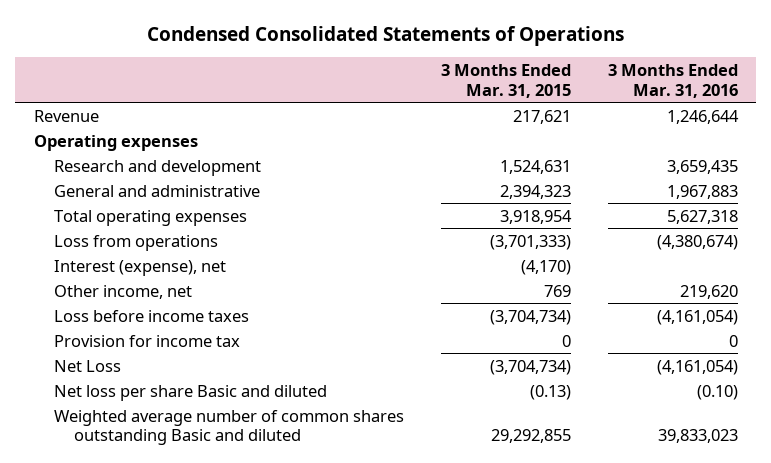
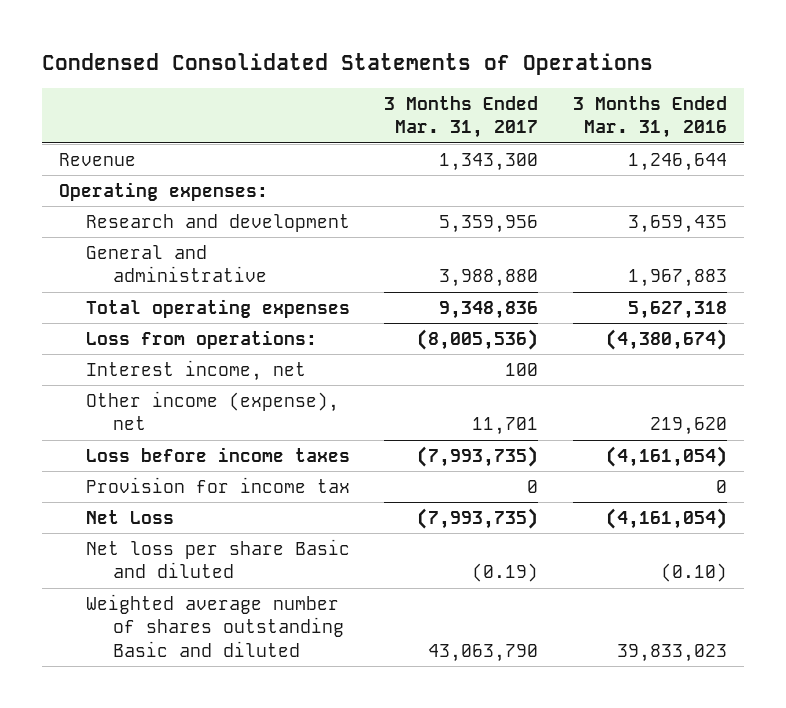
[440,63,571,98] 3 Months Ended Mar. 31, 2015 -> none
none -> [384,96,539,139] 3 Months Ended Mar. 31, 2017
[33,134,198,151] Operating expenses -> [59,181,269,201] Operating expenses:
[53,234,218,251] Loss from operations -> [85,329,317,349] Loss from operations:
[53,259,226,276] Interest (expense), net -> [85,359,306,381] Interest income, net
[53,284,192,299] Other income, net -> [85,390,339,431] Other income (expense), net
[53,409,404,446] Weighted average number of common shares outstanding Basic and diluted -> [85,593,344,657] Weighted average number of shares outstanding Basic and diluted

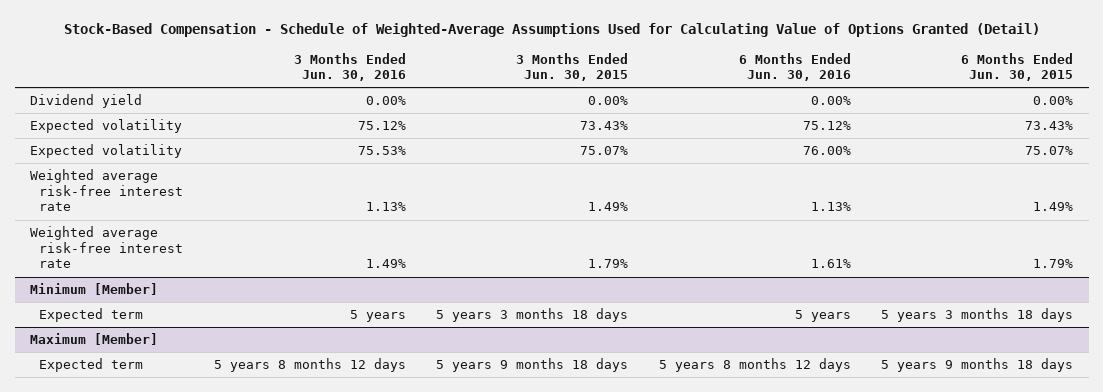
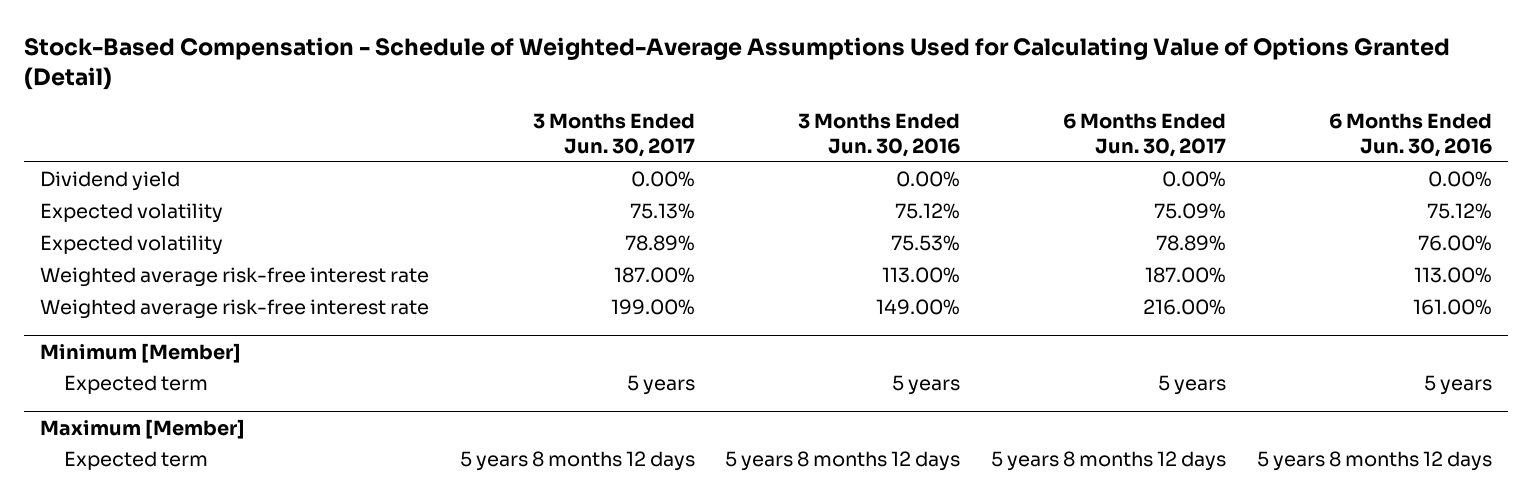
[516,52,629,82] 3 Months Ended Jun. 30, 2015 -> none
[961,52,1074,82] 6 Months Ended Jun. 30, 2015 -> none
none -> [532,112,695,157] 3 Months Ended Jun. 30, 2017
none -> [1063,112,1227,157] 6 Months Ended Jun. 30, 2017
[365,202,406,212] 1.13% -> [882,267,961,284] 113.00%
[810,202,851,212] 1.13% -> [1414,267,1493,284] 113.00%
[365,259,406,269] 1.49% -> [876,299,961,316] 149.00%
[810,259,851,269] 1.61% -> [1413,299,1493,316] 161.00%

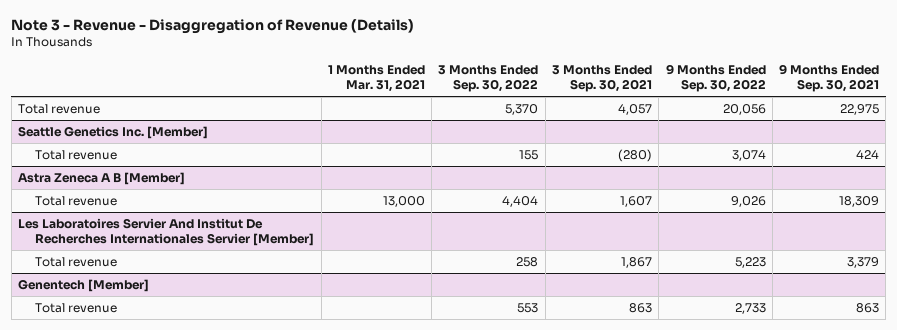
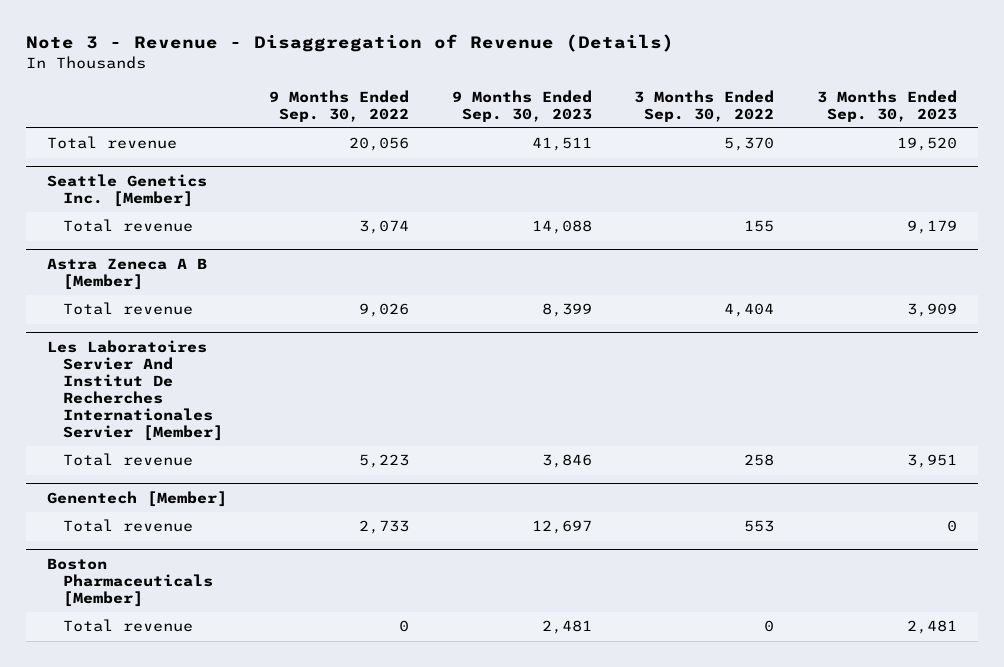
[327,65,425,93] 1 Months Ended Mar. 31, 2021 -> none
[551,65,652,93] 3 Months Ended Sep. 30, 2021 -> none
[779,64,880,93] 9 Months Ended Sep. 30, 2021 -> none
none -> [451,89,592,122] 9 Months Ended Sep. 30, 2023
none -> [816,89,957,122] 3 Months Ended Sep. 30, 2023
none -> [47,557,213,607] Boston Pharmaceuticals [Member]
none -> [62,619,193,633] Total revenue

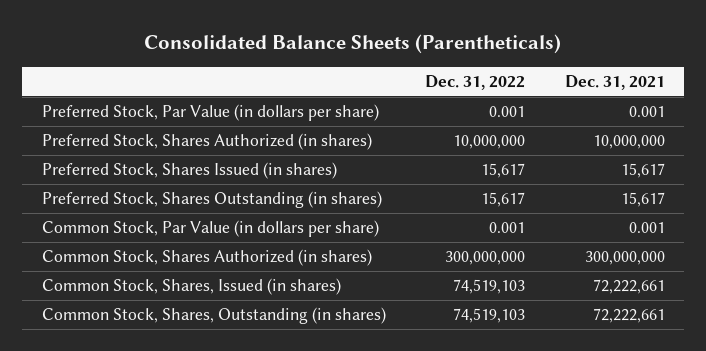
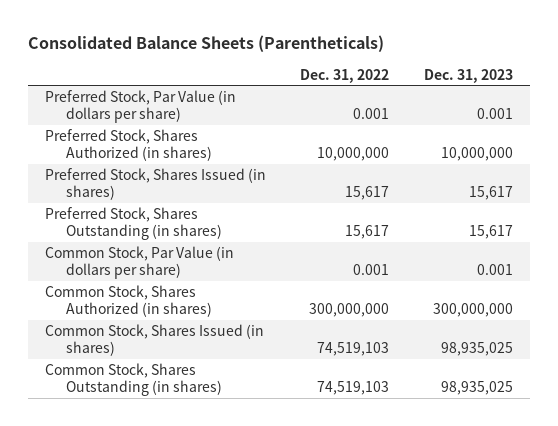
[564,75,665,91] Dec. 31, 2021 -> none
none -> [423,68,513,83] Dec. 31, 2023
[41,278,341,296] Common Stock, Shares, Issued (in shares) -> [44,323,264,357] Common Stock, Shares Issued (in shares)
[41,307,386,325] Common Stock, Shares, Outstanding (in shares) -> [44,362,223,397] Common Stock, Shares Outstanding (in shares)

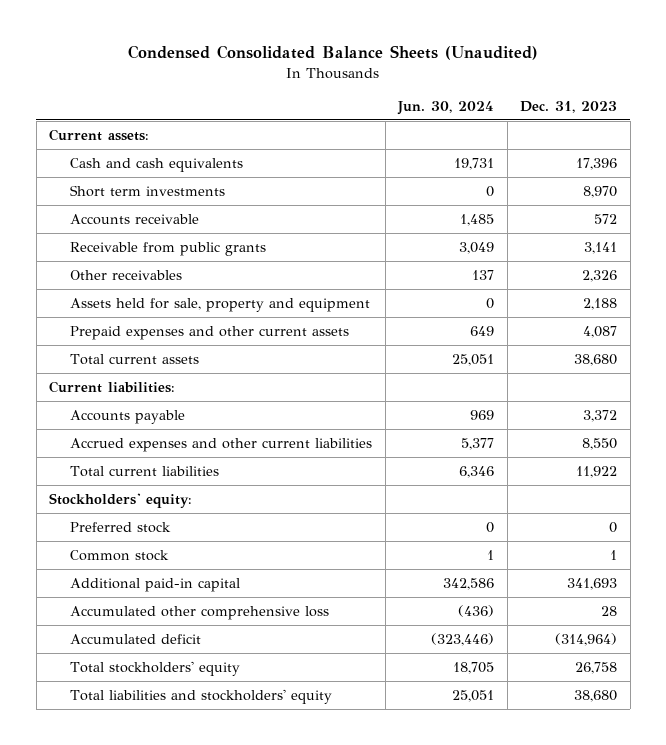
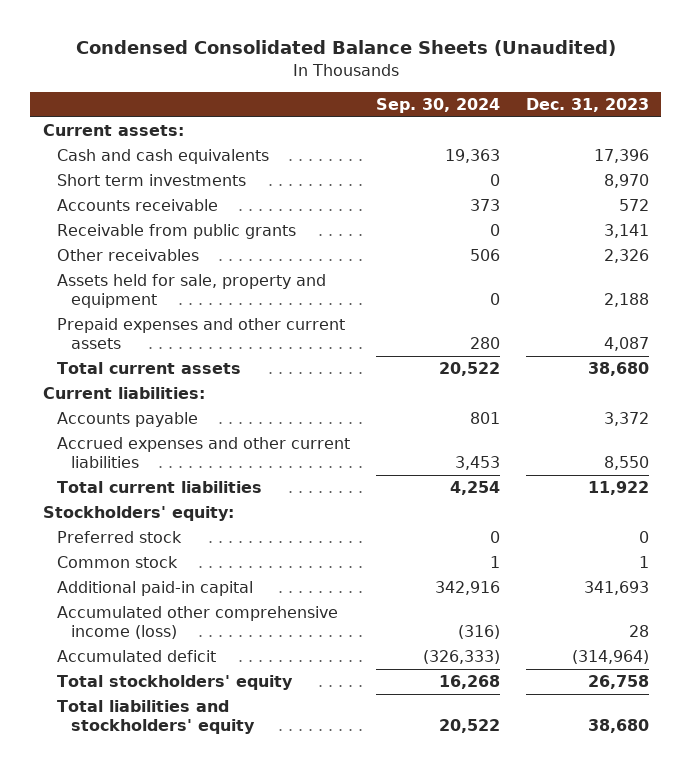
[397,100,495,115] Jun. 30, 2024 -> none
none -> [375,97,500,113] Sep. 30, 2024
[70,605,330,620] Accumulated other comprehensive loss -> [56,606,338,640] Accumulated other comprehensive income (loss)

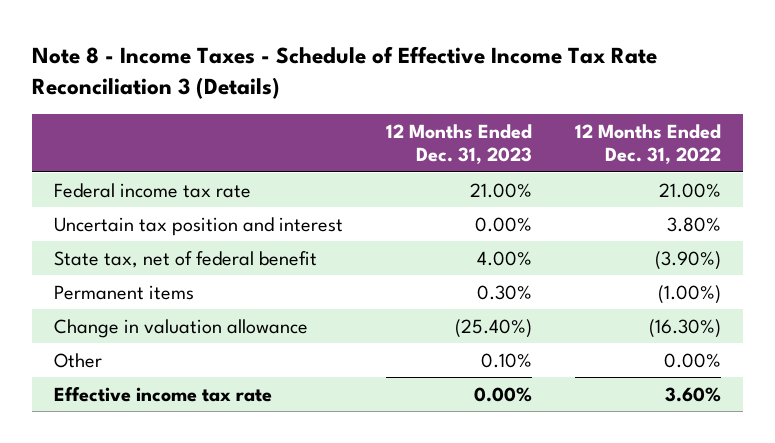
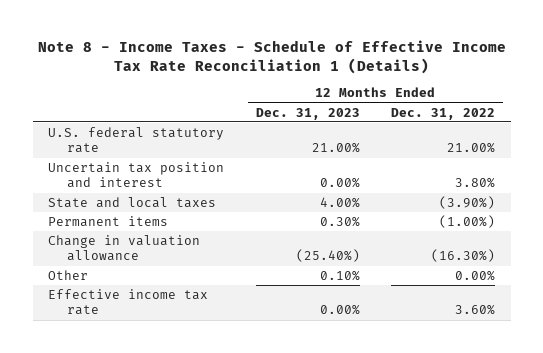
[32,46,658,100] Note 8 - Income Taxes - Schedule of Effective Income Tax Rate Reconciliation 3 (Details) -> [37,39,506,75] Note 8 - Income Taxes - Schedule of Effective Income Tax Rate Reconciliation 1 (Details)
[53,182,251,198] Federal income tax rate -> [48,126,225,154] U.S. federal statutory rate
[53,250,317,268] State tax, net of federal benefit -> [48,196,217,208] State and local taxes

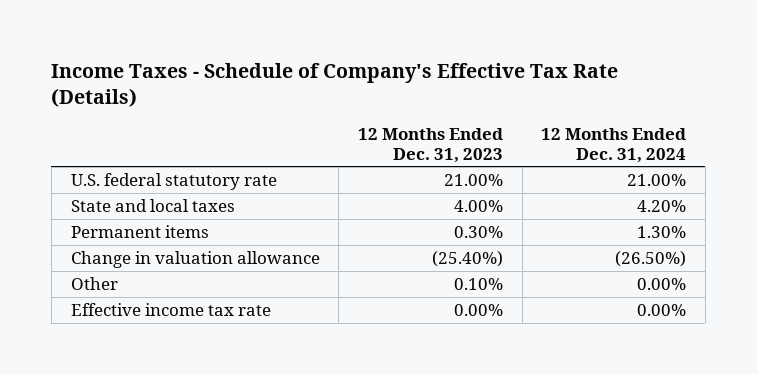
[37,39,506,75] Note 8 - Income Taxes - Schedule of Effective Income Tax Rate Reconciliation 1 (Details) -> [51,62,619,108] Income Taxes - Schedule of Company's Effective Tax Rate (Details)
[390,107,495,120] Dec. 31, 2022 -> none
none -> [541,127,687,163] 12 Months Ended Dec. 31, 2024
[48,161,225,189] Uncertain tax position and interest -> none

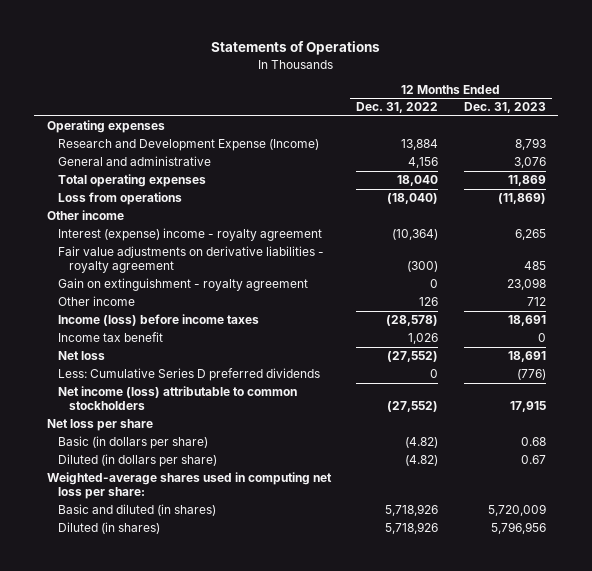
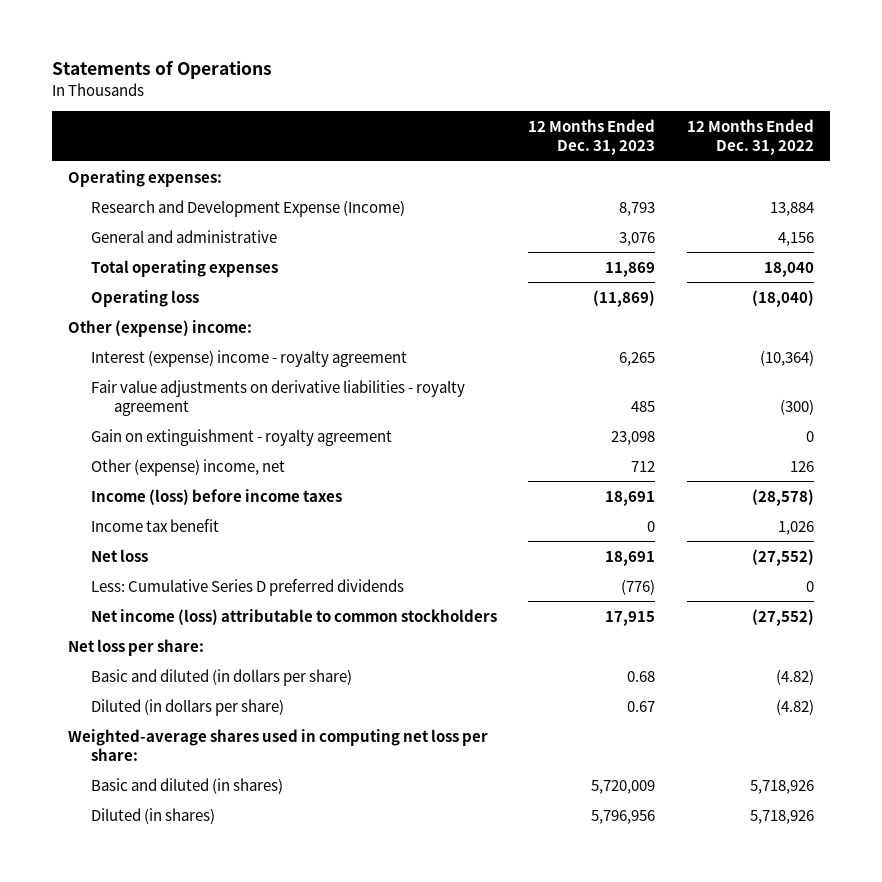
[46,120,165,134] Operating expenses -> [67,169,222,187] Operating expenses:
[57,192,182,206] Loss from operations -> [90,289,199,307] Operating loss
[46,210,124,221] Other income -> [67,319,252,337] Other (expense) income:
[57,296,135,307] Other income -> [90,458,285,476] Other (expense) income, net
[46,419,153,432] Net loss per share -> [67,638,204,656] Net loss per share:
[57,436,208,450] Basic (in dollars per share) -> [90,668,352,686] Basic and diluted (in dollars per share)

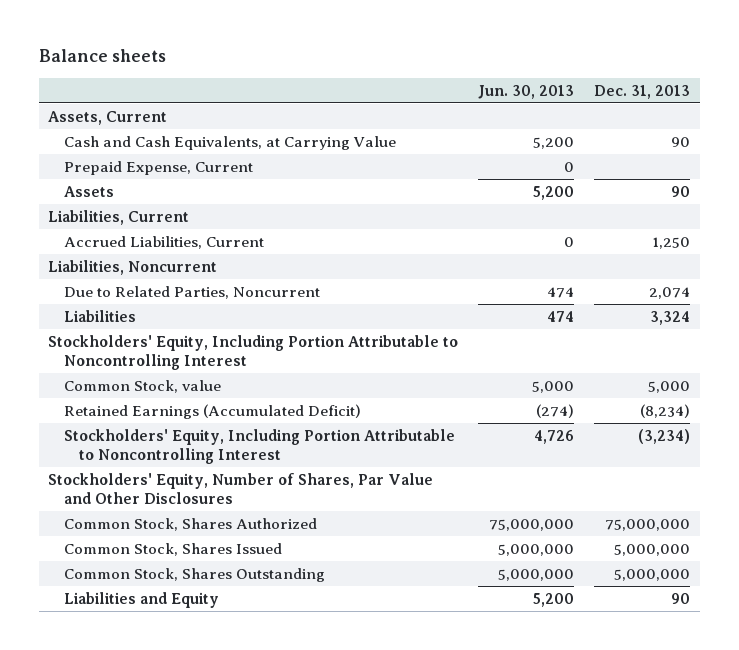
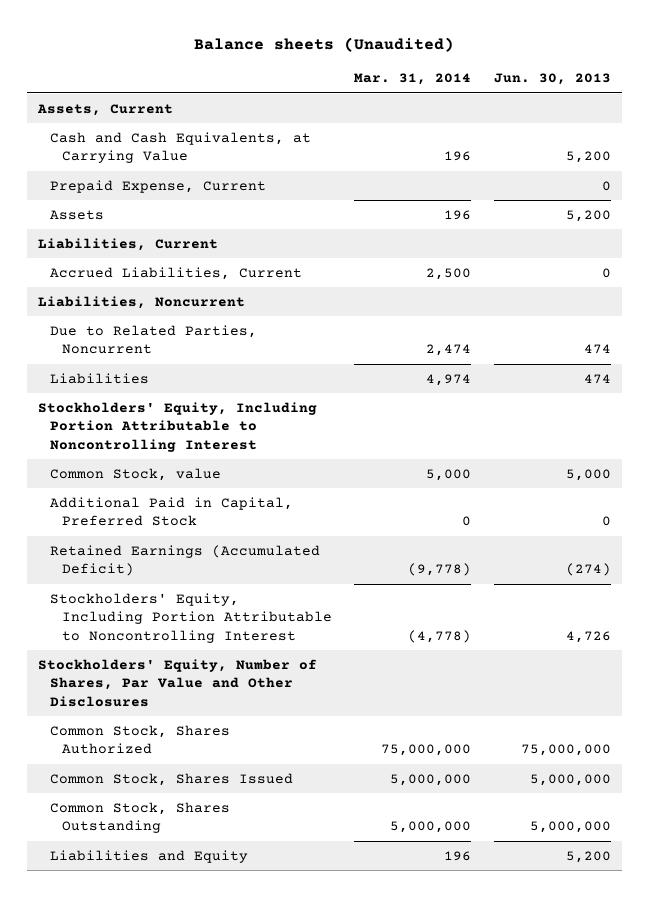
[38,49,166,63] Balance sheets -> [194,37,455,53] Balance sheets (Unaudited)
[594,84,691,99] Dec. 31, 2013 -> none
none -> [354,73,472,86] Mar. 31, 2014
none -> [49,496,293,527] Additional Paid in Capital, Preferred Stock

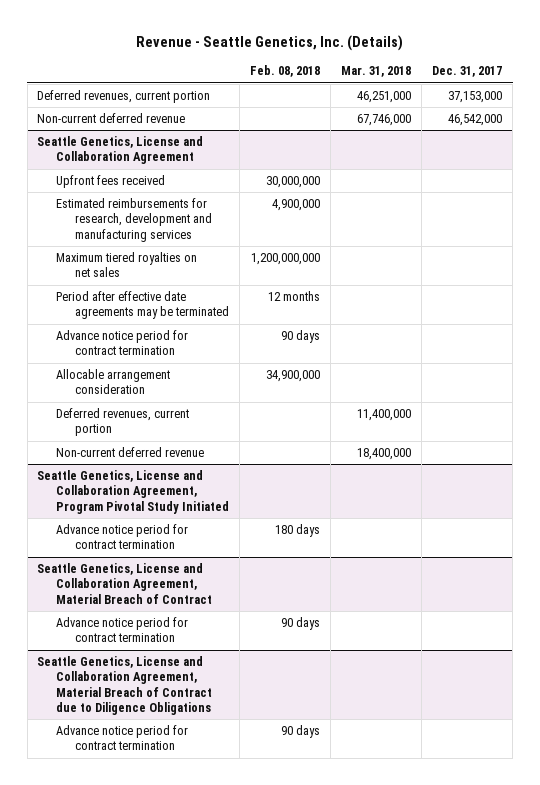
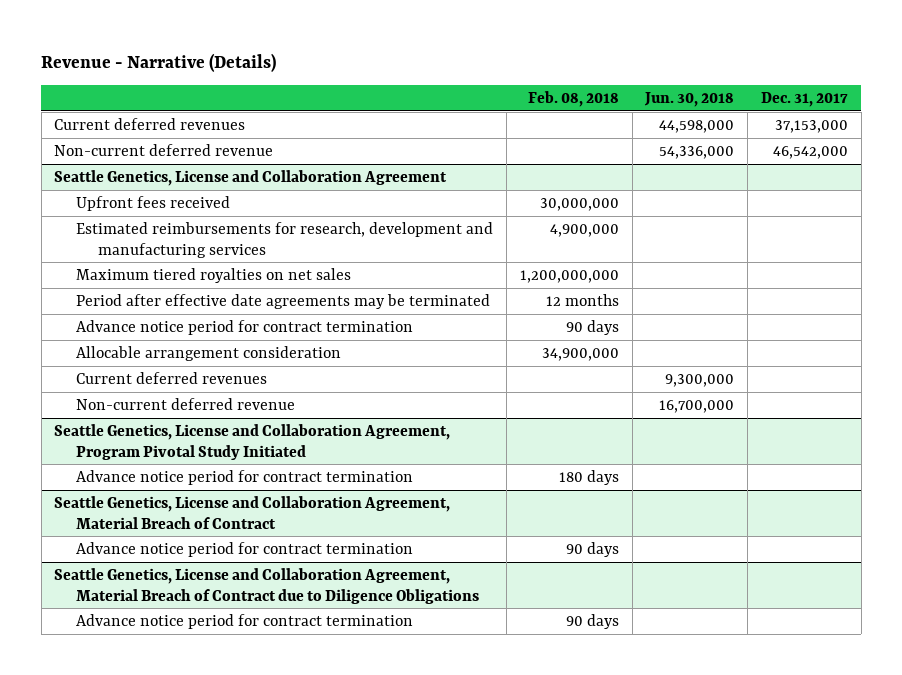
[135,34,403,51] Revenue - Seattle Genetics, Inc. (Details) -> [41,52,277,72] Revenue - Narrative (Details)
[341,66,412,78] Mar. 31, 2018 -> none
none -> [644,92,735,108] Jun. 30, 2018
[37,90,211,104] Deferred revenues, current portion -> [54,117,246,130] Current deferred revenues
[56,408,190,437] Deferred revenues, current portion -> [75,371,267,384] Current deferred revenues

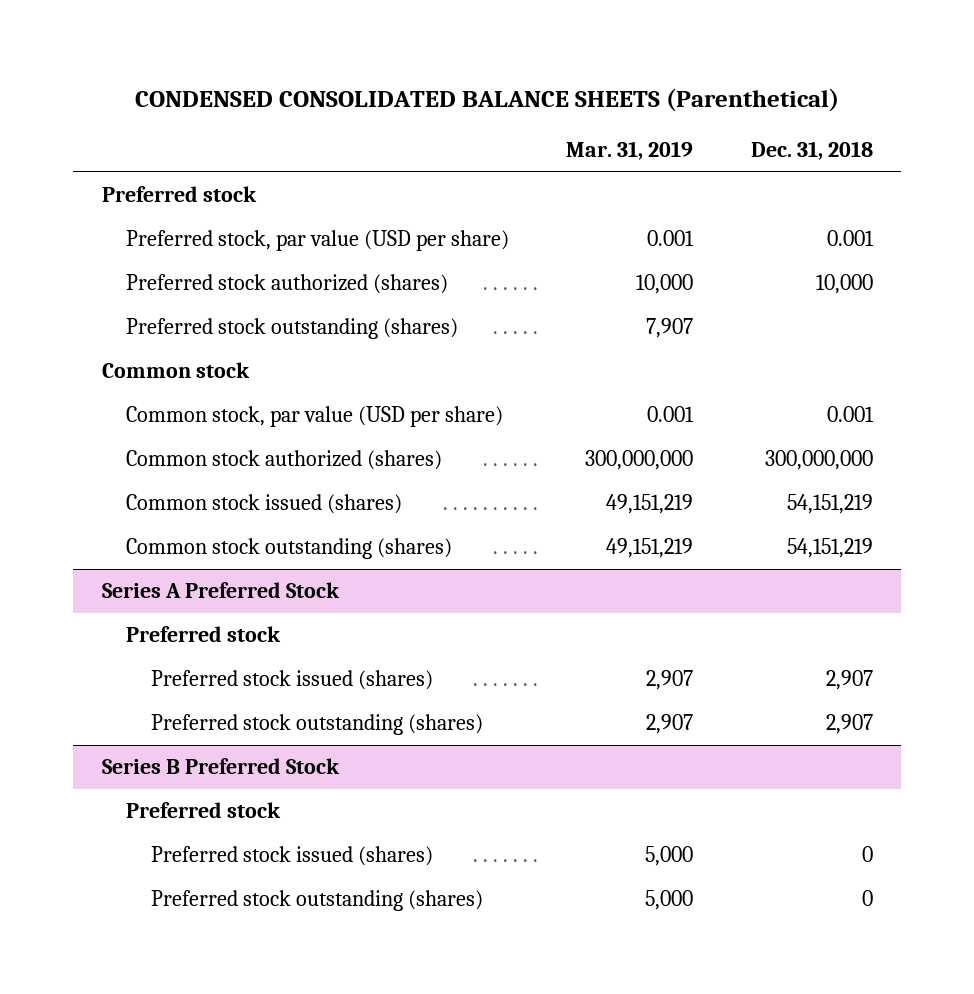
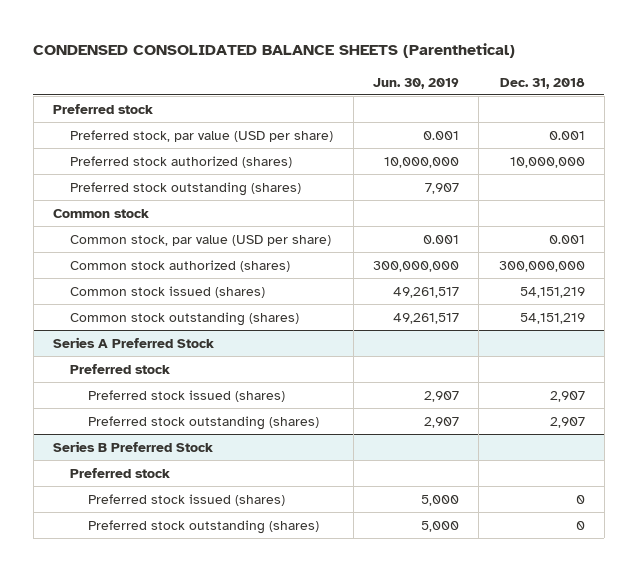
[566,141,694,161] Mar. 31, 2019 -> none
none -> [372,77,459,89] Jun. 30, 2019
[815,274,873,295] 10,000 -> [509,156,585,168] 10,000,000

